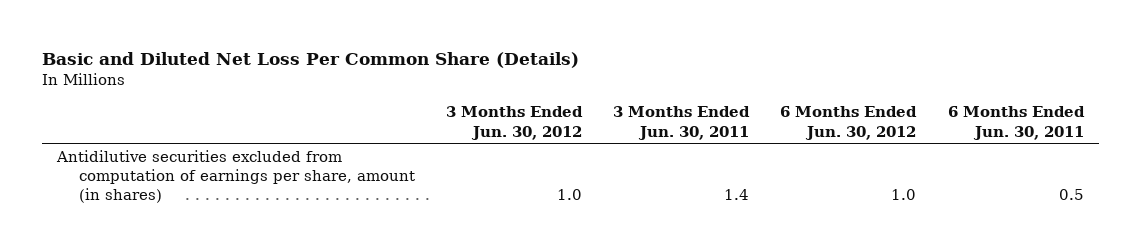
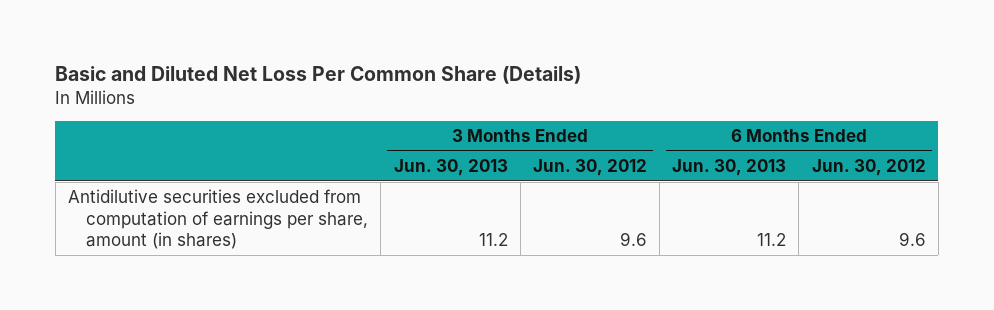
[613,106,751,140] 3 Months Ended Jun. 30, 2011 -> none
[947,106,1085,140] 6 Months Ended Jun. 30, 2011 -> none
none -> [393,158,508,176] Jun. 30, 2013
none -> [672,158,787,176] Jun. 30, 2013
[557,189,583,201] 1.0 -> [619,232,647,247] 9.6
[891,189,917,201] 1.0 -> [898,232,926,247] 9.6

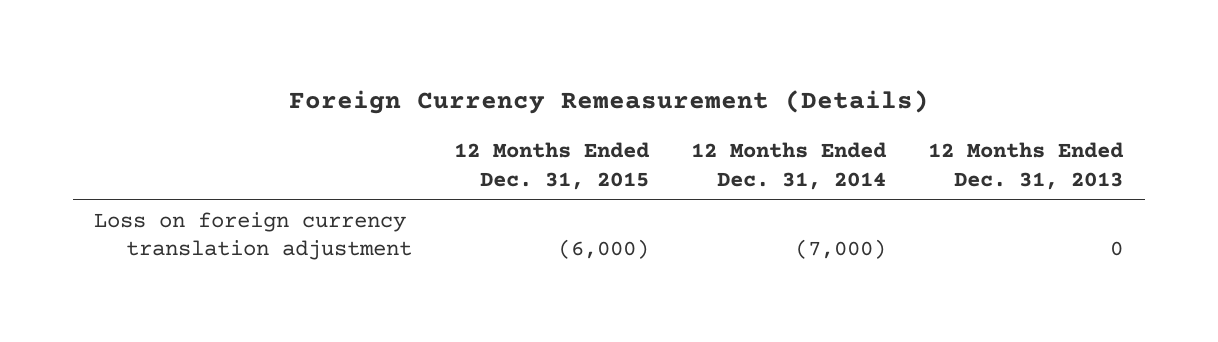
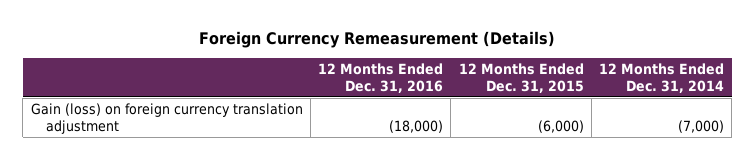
[928,142,1125,190] 12 Months Ended Dec. 31, 2013 -> none
none -> [318,62,444,94] 12 Months Ended Dec. 31, 2016
[94,211,412,261] Loss on foreign currency translation adjustment -> [30,102,303,135] Gain (loss) on foreign currency translation adjustment

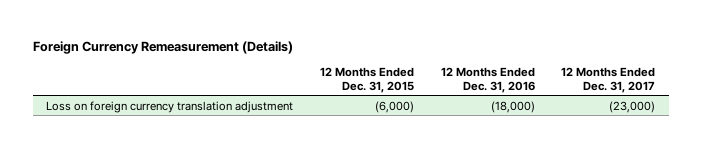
[599,62,725,94] 12 Months Ended Dec. 31, 2014 -> none
none -> [561,66,656,93] 12 Months Ended Dec. 31, 2017
[30,102,303,135] Gain (loss) on foreign currency translation adjustment -> [46,100,294,113] Loss on foreign currency translation adjustment

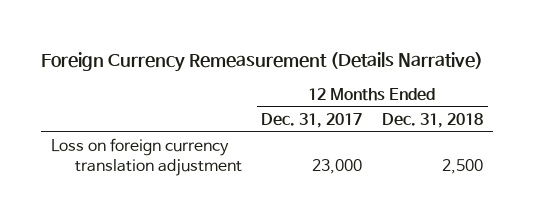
[32,40,293,54] Foreign Currency Remeasurement (Details) -> [41,51,484,72] Foreign Currency Remeasurement (Details Narrative)
[319,66,414,93] 12 Months Ended Dec. 31, 2015 -> none
[440,66,535,93] 12 Months Ended Dec. 31, 2016 -> none
none -> [382,112,484,128] Dec. 31, 2018
[609,100,656,113] (23,000) -> [312,158,363,174] 23,000

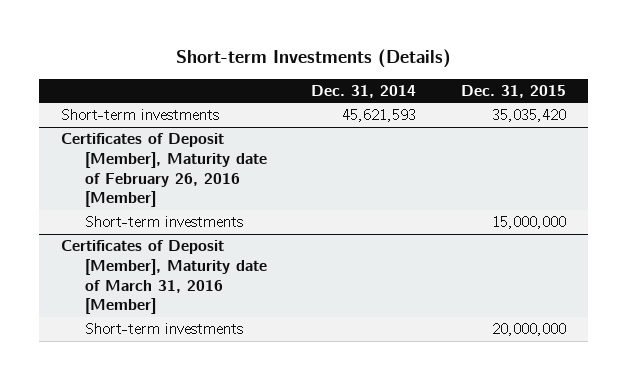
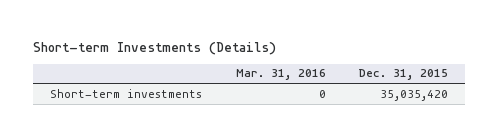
[311,84,417,98] Dec. 31, 2014 -> none
none -> [235,69,326,81] Mar. 31, 2016
[61,133,267,208] Certificates of Deposit [Member], Maturity date of February 26, 2016 [Member] -> none
[84,216,243,228] Short-term investments -> none
[61,240,267,315] Certificates of Deposit [Member], Maturity date of March 31, 2016 [Member] -> none
[84,323,243,335] Short-term investments -> none

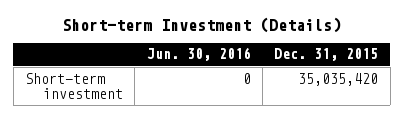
[33,41,277,55] Short-term Investments (Details) -> [61,17,341,34] Short-term Investment (Details)
[235,69,326,81] Mar. 31, 2016 -> none
none -> [146,47,251,62] Jun. 30, 2016
[50,88,203,98] Short-term investments -> [25,72,124,99] Short-term investment

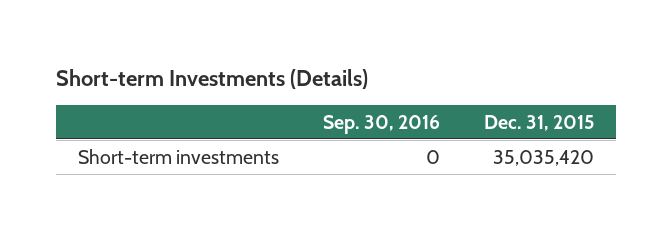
[61,17,341,34] Short-term Investment (Details) -> [55,68,368,89] Short-term Investments (Details)
[146,47,251,62] Jun. 30, 2016 -> none
none -> [322,114,440,134] Sep. 30, 2016
[25,72,124,99] Short-term investment -> [77,148,279,164] Short-term investments

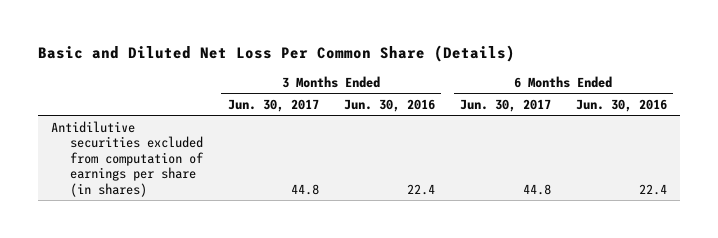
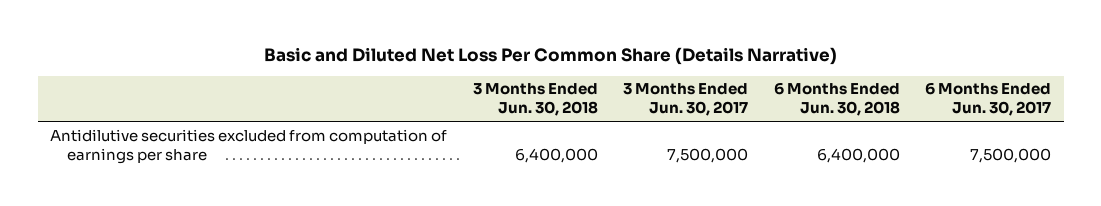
[38,45,516,63] Basic and Diluted Net Loss Per Common Share (Details) -> [263,46,837,65] Basic and Diluted Net Loss Per Common Share (Details Narrative)
[343,98,435,112] Jun. 30, 2016 -> none
[575,98,667,112] Jun. 30, 2016 -> none
none -> [472,83,598,117] 3 Months Ended Jun. 30, 2018
none -> [773,82,900,117] 6 Months Ended Jun. 30, 2018
[50,120,204,197] Antidilutive securities excluded from computation of earnings per share (in shares) -> [50,128,448,164] Antidilutive securities excluded from computation of earnings per share
[290,183,319,195] 44.8 -> [667,147,749,163] 7,500,000
[522,183,551,195] 44.8 -> [969,147,1051,163] 7,500,000

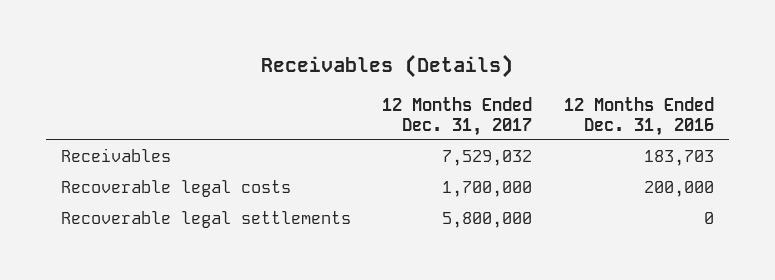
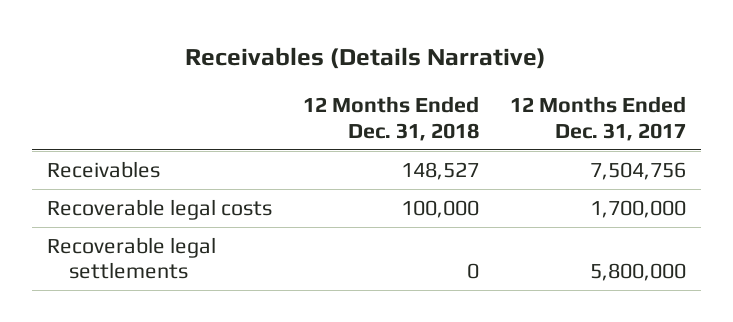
[261,54,514,79] Receivables (Details) -> [185,47,547,70] Receivables (Details Narrative)
[563,96,714,136] 12 Months Ended Dec. 31, 2016 -> none
none -> [302,96,479,141] 12 Months Ended Dec. 31, 2018
[442,150,533,167] 7,529,032 -> [589,161,686,180] 7,504,756

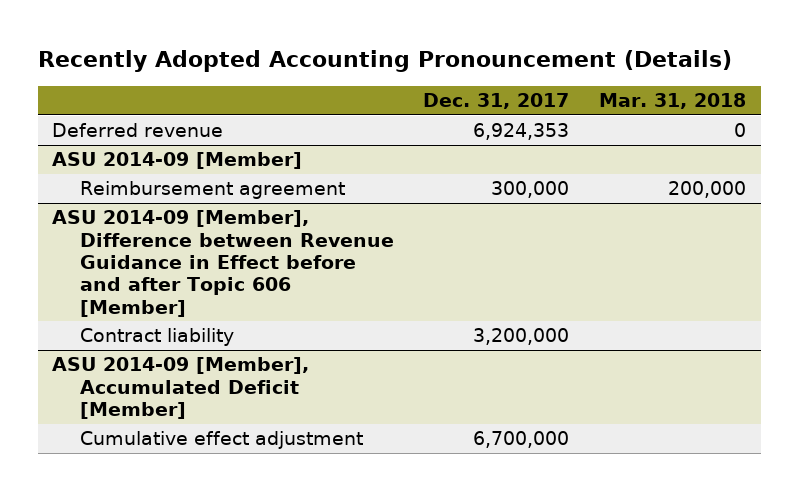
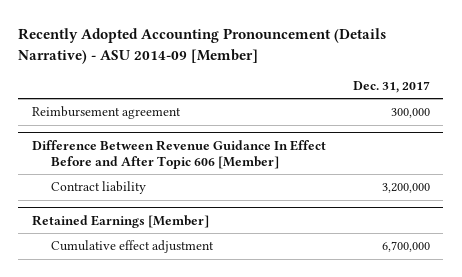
[37,50,732,73] Recently Adopted Accounting Pronouncement (Details) -> [18,28,387,64] Recently Adopted Accounting Pronouncement (Details Narrative) - ASU 2014-09 [Member]
[598,93,746,110] Mar. 31, 2018 -> none
[52,123,224,138] Deferred revenue -> none
[52,152,303,170] ASU 2014-09 [Member] -> none
[52,210,394,317] ASU 2014-09 [Member], Difference between Revenue Guidance in Effect before and after Topic 606 [Member] -> [31,140,326,169] Difference Between Revenue Guidance In Effect Before and After Topic 606 [Member]
[52,357,310,420] ASU 2014-09 [Member], Accumulated Deficit [Member] -> none
none -> [31,215,209,229] Retained Earnings [Member]

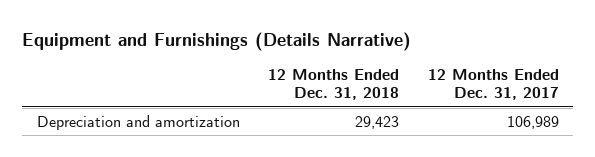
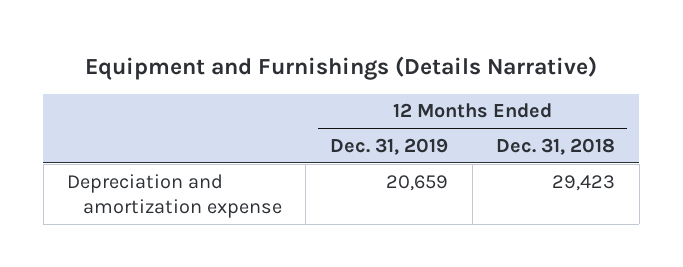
[427,69,559,101] 12 Months Ended Dec. 31, 2017 -> none
none -> [329,137,448,155] Dec. 31, 2019
[36,115,240,131] Depreciation and amortization -> [67,173,282,219] Depreciation and amortization expense

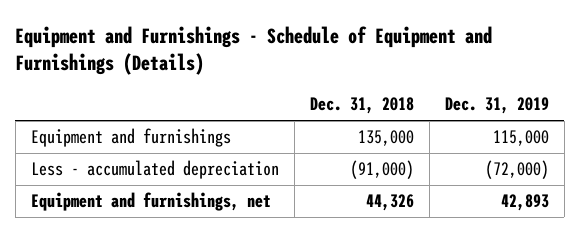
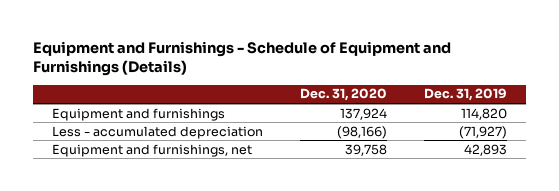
[309,97,414,115] Dec. 31, 2018 -> none
none -> [299,88,387,102] Dec. 31, 2020
[492,130,549,147] 115,000 -> [461,107,508,120] 114,820
[484,160,549,180] (72,000) -> [459,125,508,139] (71,927)

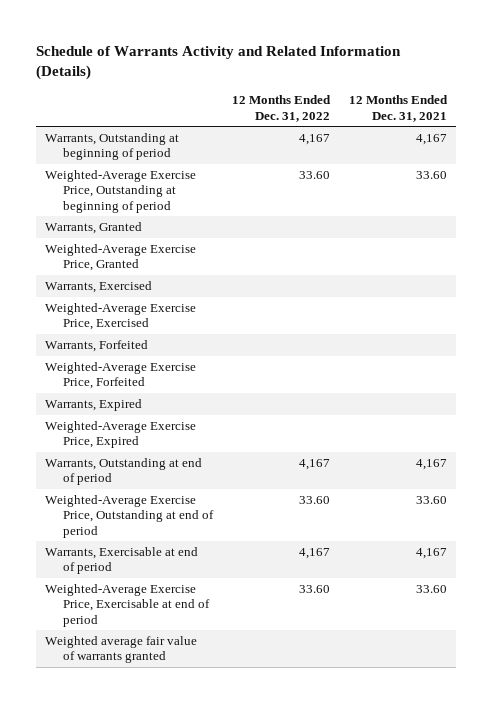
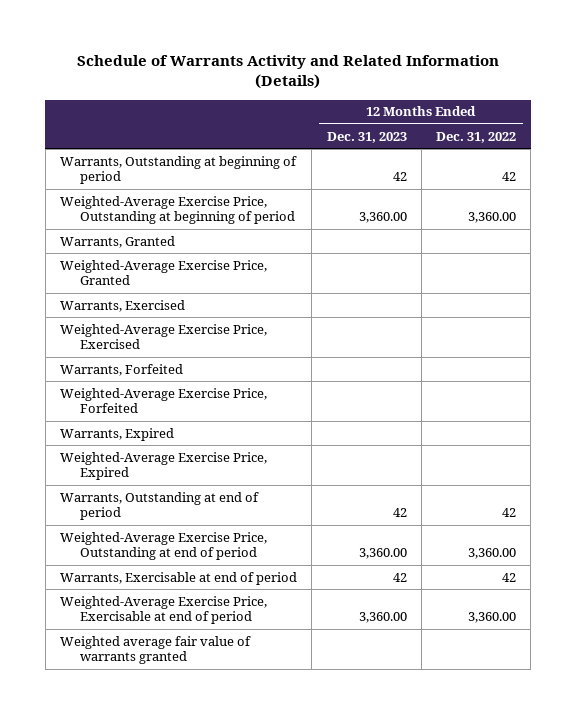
[348,95,448,122] 12 Months Ended Dec. 31, 2021 -> none
none -> [326,131,407,143] Dec. 31, 2023
[299,134,331,146] 4,167 -> [502,172,517,182] 42
[299,171,331,180] 33.60 -> [468,212,517,224] 3,360.00
[299,459,331,471] 4,167 -> [502,508,517,518] 42
[299,496,331,505] 33.60 -> [468,548,517,560] 3,360.00
[299,548,331,560] 4,167 -> [502,572,517,582] 42
[299,585,331,594] 33.60 -> [468,612,517,624] 3,360.00

